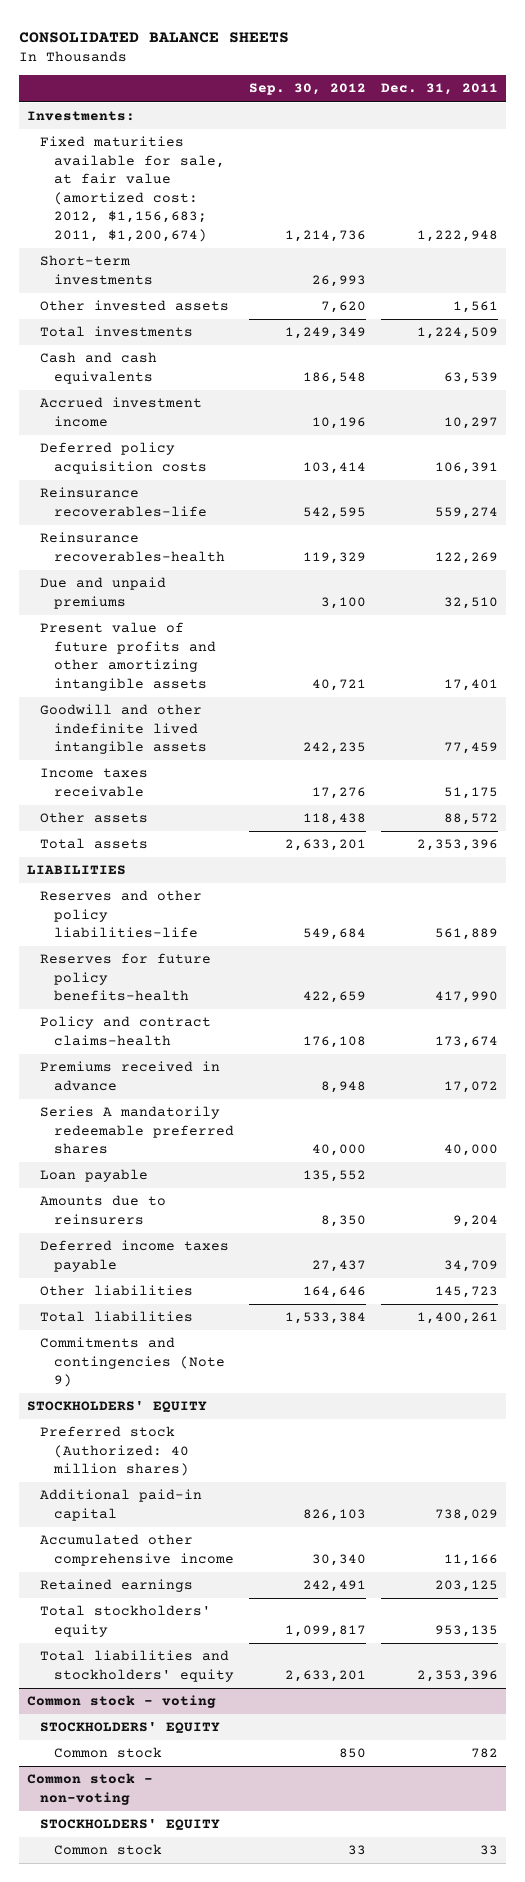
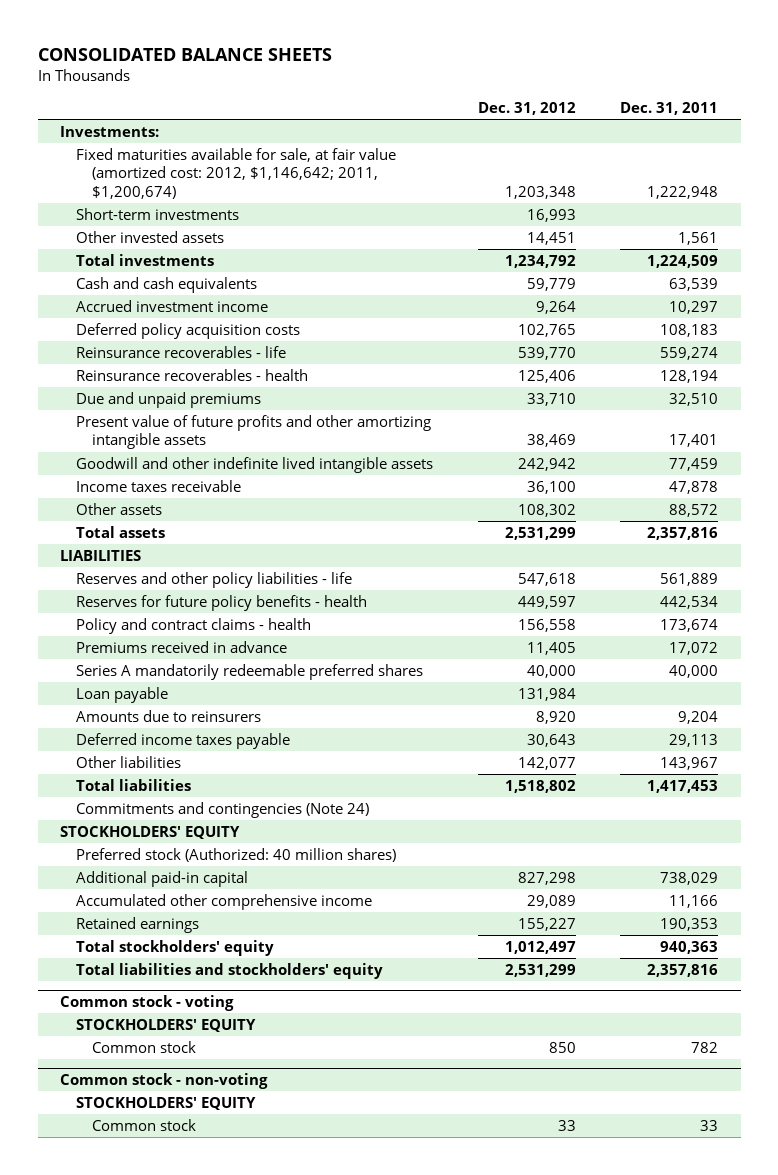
[249,83,367,96] Sep. 30, 2012 -> none
none -> [477,102,576,116] Dec. 31, 2012
[40,136,225,242] Fixed maturities available for sale, at fair value (amortized cost: 2012, $1,156,683; 2011, $1,200,674) -> [75,147,396,199] Fixed maturities available for sale, at fair value (amortized cost: 2012, $1,146,642; 2011, $1,200,674)
[435,461,499,474] 106,391 -> [660,323,719,337] 108,183
[40,487,207,517] Reinsurance recoverables-life -> [75,345,286,358] Reinsurance recoverables - life
[40,532,225,562] Reinsurance recoverables-health -> [75,368,308,381] Reinsurance recoverables - health
[435,551,499,564] 122,269 -> [660,369,719,383] 128,194
[444,786,499,799] 51,175 -> [669,480,719,494] 47,878
[417,839,499,852] 2,353,396 -> [647,526,719,540] 2,357,816
[40,890,203,939] Reserves and other policy liabilities-life -> [75,571,352,588] Reserves and other policy liabilities - life
[40,953,212,1002] Reserves for future policy benefits-health -> [75,594,367,611] Reserves for future policy benefits - health
[435,991,499,1004] 417,990 -> [660,595,719,609] 442,534
[40,1016,212,1046] Policy and contract claims-health -> [75,617,311,634] Policy and contract claims - health
[444,1259,499,1272] 34,709 -> [669,733,719,747] 29,113
[435,1286,499,1299] 145,723 -> [660,756,719,770] 143,967
[417,1312,499,1325] 1,400,261 -> [647,779,719,793] 1,417,453
[40,1337,225,1388] Commitments and contingencies (Note 9) -> [75,801,369,818] Commitments and contingencies (Note 24)
[435,1580,499,1593] 203,125 -> [660,917,719,931] 190,353
[435,1624,499,1637] 953,135 -> [660,940,719,954] 940,363
[417,1669,499,1682] 2,353,396 -> [647,963,719,977] 2,357,816

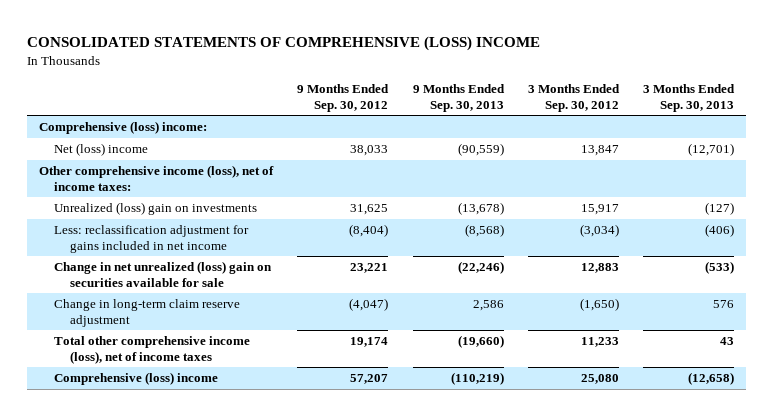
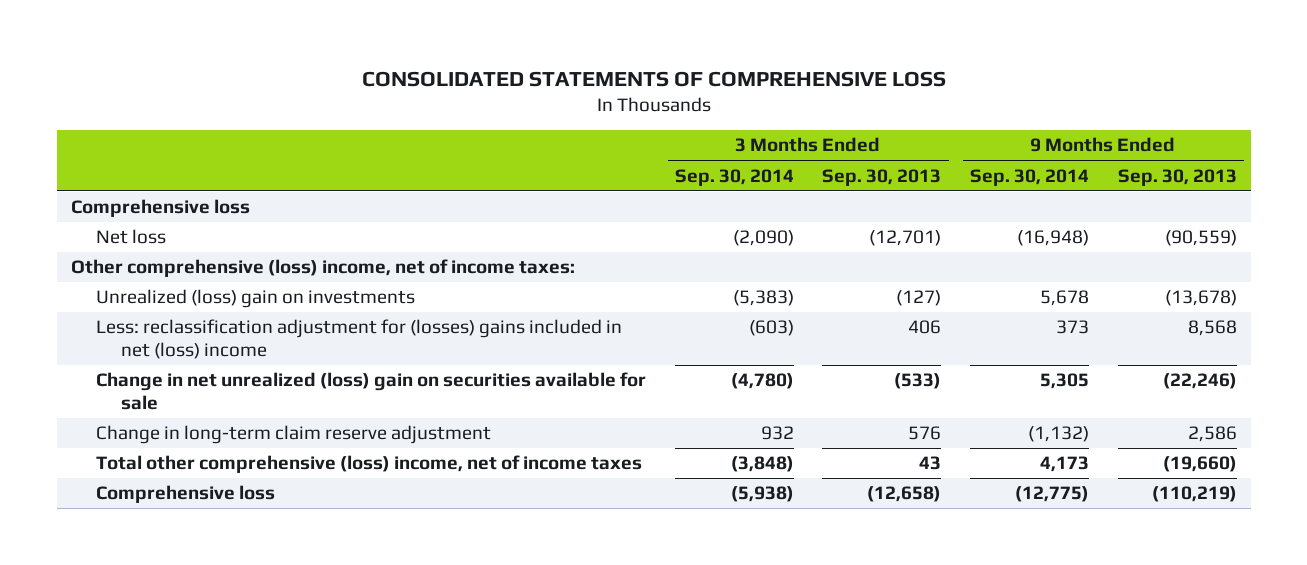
[26,36,540,52] CONSOLIDATED STATEMENTS OF COMPREHENSIVE (LOSS) INCOME -> [361,70,946,87] CONSOLIDATED STATEMENTS OF COMPREHENSIVE LOSS
[297,84,390,112] 9 Months Ended Sep. 30, 2012 -> none
[527,84,620,112] 3 Months Ended Sep. 30, 2012 -> none
none -> [674,168,794,186] Sep. 30, 2014
none -> [969,168,1089,186] Sep. 30, 2014
[38,121,207,135] Comprehensive (loss) income: -> [70,199,250,218] Comprehensive loss
[54,143,149,157] Net (loss) income -> [96,229,167,245] Net loss
[38,165,274,191] Other comprehensive income (loss), net of income taxes: -> [70,259,575,278] Other comprehensive (loss) income, net of income taxes:
[54,225,250,253] Less: reclassification adjustment for gains included in net income -> [96,319,623,359] Less: reclassification adjustment for (losses) gains included in net (loss) income
[464,224,504,238] (8,568) -> [1187,320,1237,337] 8,568
[705,224,735,238] (406) -> [908,320,942,335] 406
[54,336,251,364] Total other comprehensive income (loss), net of income taxes -> [96,455,643,474] Total other comprehensive (loss) income, net of income taxes
[54,372,219,386] Comprehensive (loss) income -> [96,485,276,504] Comprehensive loss

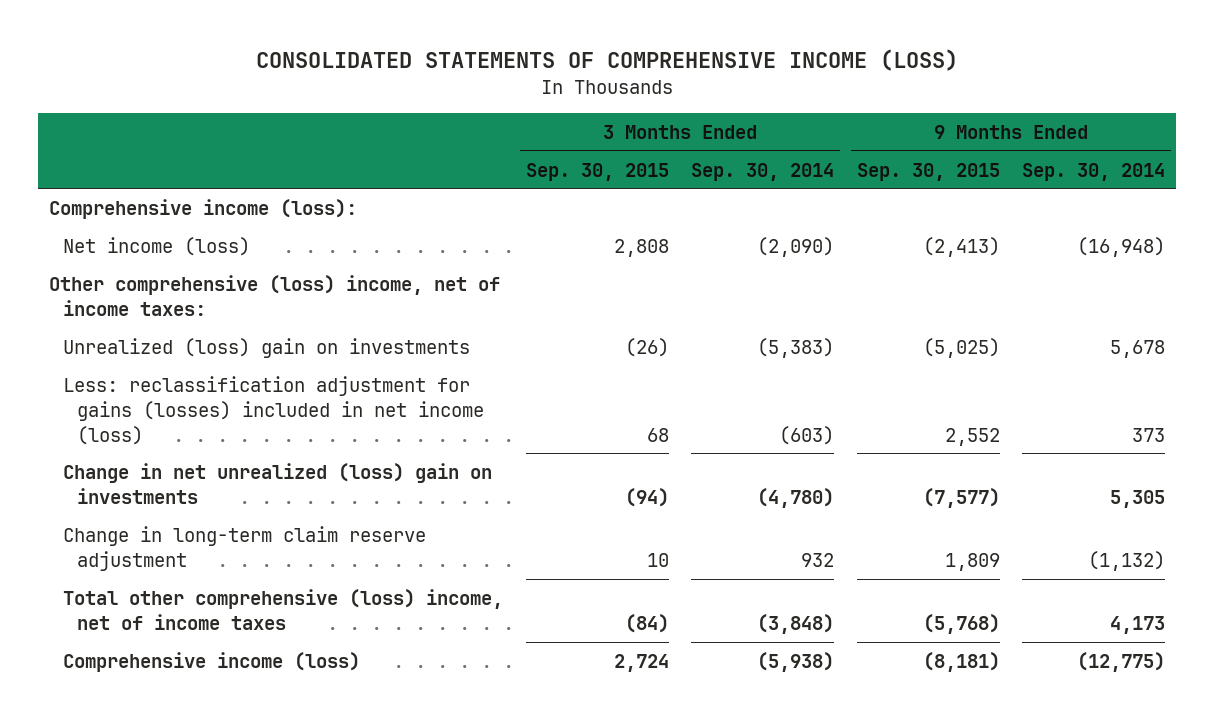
[361,70,946,87] CONSOLIDATED STATEMENTS OF COMPREHENSIVE LOSS -> [256,48,959,71] CONSOLIDATED STATEMENTS OF COMPREHENSIVE INCOME (LOSS)
[822,168,942,186] Sep. 30, 2013 -> none
[1117,168,1237,186] Sep. 30, 2013 -> none
none -> [525,162,669,181] Sep. 30, 2015
none -> [856,162,1000,181] Sep. 30, 2015
[70,199,250,218] Comprehensive loss -> [49,198,358,219] Comprehensive income (loss):
[96,229,167,245] Net loss -> [63,236,251,256] Net income (loss)
[96,319,623,359] Less: reclassification adjustment for (losses) gains included in net (loss) income -> [63,375,484,445] Less: reclassification adjustment for gains (losses) included in net income (loss)
[96,372,647,410] Change in net unrealized (loss) gain on securities available for sale -> [63,462,493,504] Change in net unrealized (loss) gain on investments
[96,485,276,504] Comprehensive loss -> [63,651,361,672] Comprehensive income (loss)

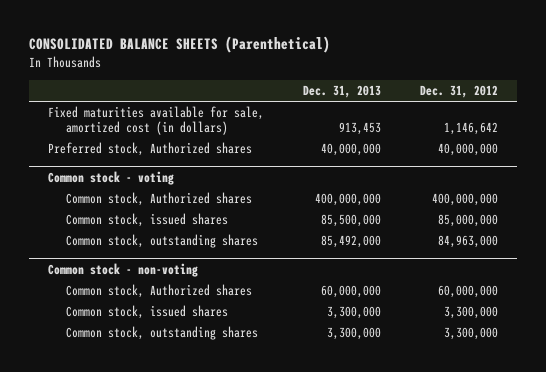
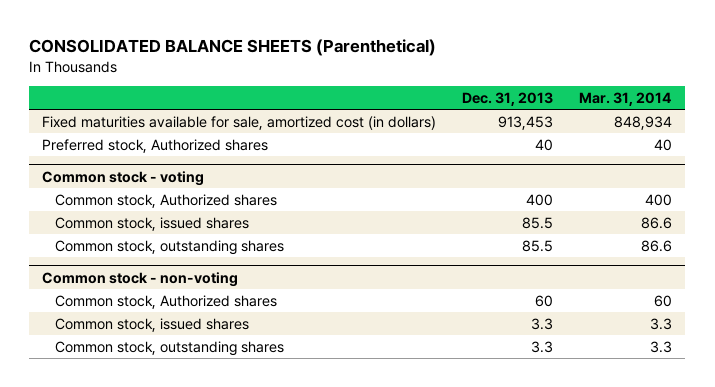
[419,85,498,99] Dec. 31, 2012 -> none
none -> [579,91,673,106] Mar. 31, 2014
[321,143,382,157] 40,000,000 -> [535,138,554,151] 40
[315,193,382,207] 400,000,000 -> [526,193,554,206] 400
[321,214,382,228] 85,500,000 -> [522,216,554,229] 85.5
[321,235,382,249] 85,492,000 -> [522,239,554,252] 85.5
[321,285,382,299] 60,000,000 -> [535,294,554,307] 60
[327,306,382,320] 3,300,000 -> [531,317,554,330] 3.3
[327,327,382,341] 3,300,000 -> [531,340,554,353] 3.3

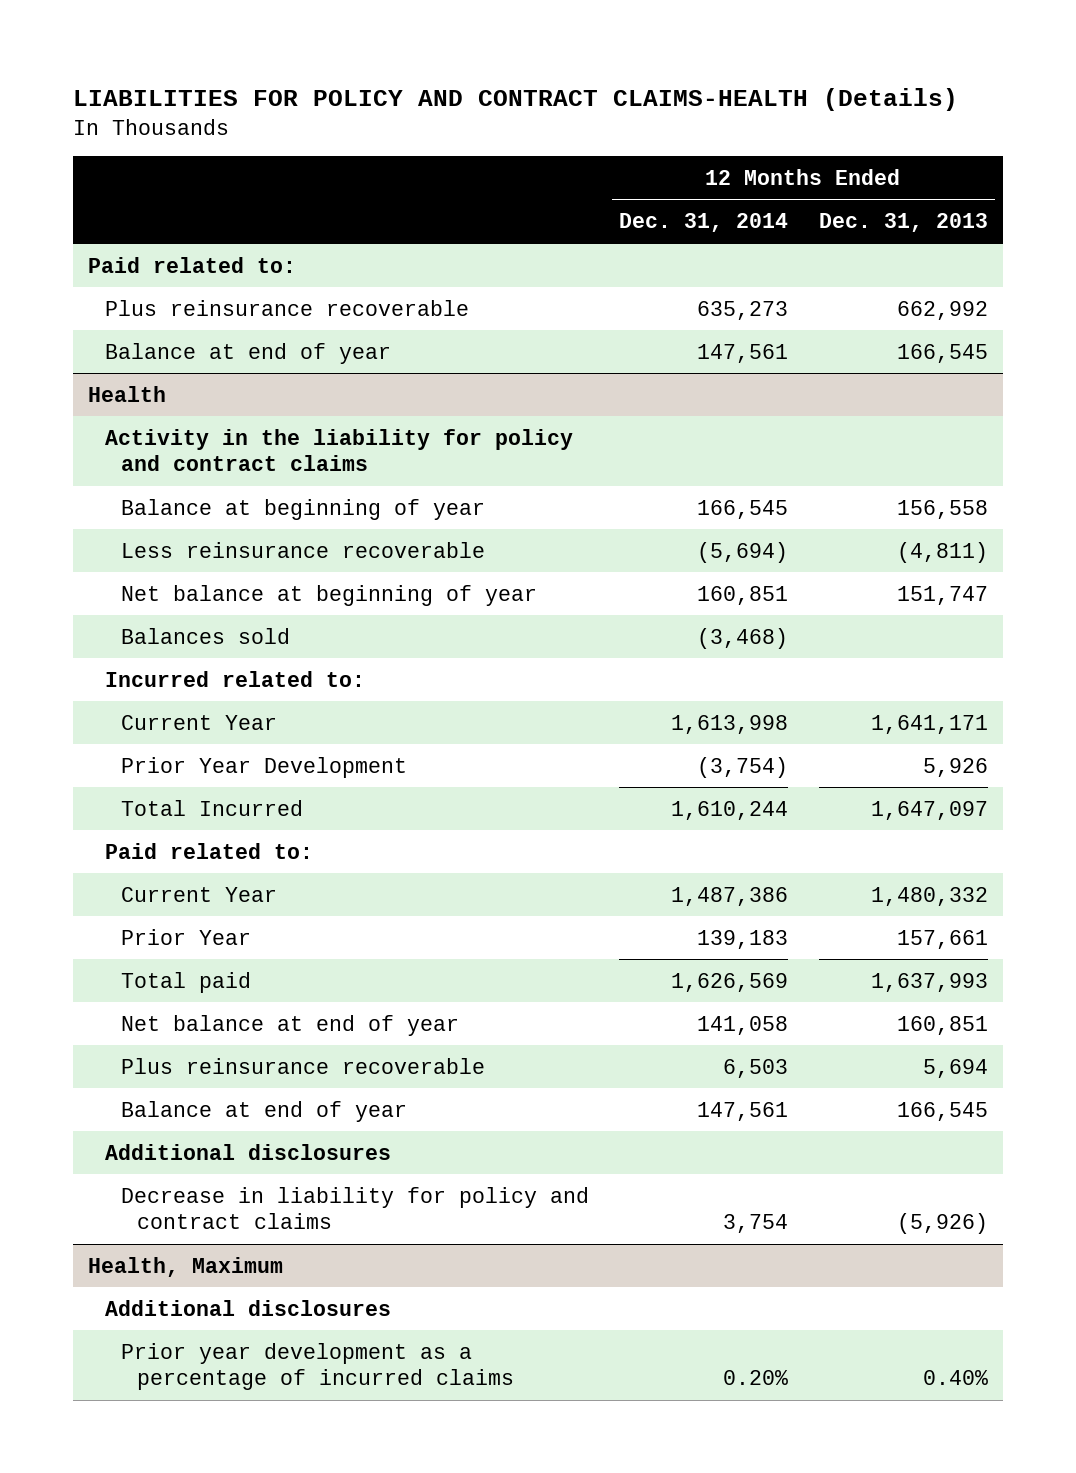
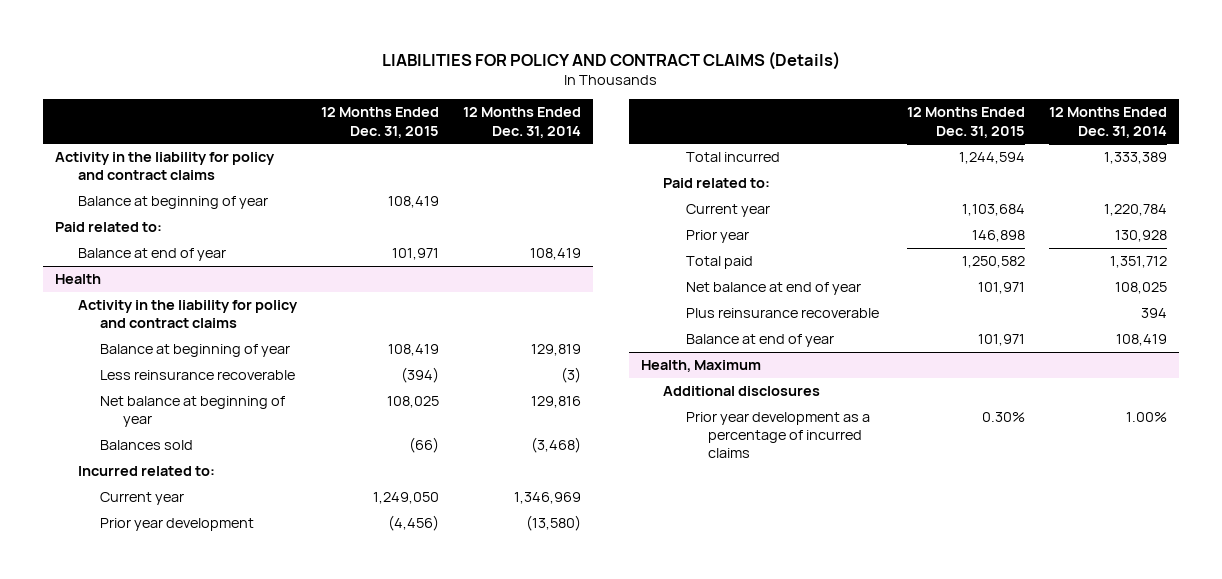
[73,88,959,112] LIABILITIES FOR POLICY AND CONTRACT CLAIMS-HEALTH (Details) -> [382,50,841,70] LIABILITIES FOR POLICY AND CONTRACT CLAIMS (Details)
[818,213,988,233] Dec. 31, 2013 -> none
none -> [320,107,439,138] 12 Months Ended Dec. 31, 2015
none -> [55,152,276,181] Activity in the liability for policy and contract claims
none -> [77,196,268,210] Balance at beginning of year
[104,299,469,316] Plus reinsurance recoverable -> none
[697,343,789,363] 147,561 -> [530,248,582,261] 108,419
[697,499,789,519] 166,545 -> [531,344,582,357] 129,819
[697,541,789,563] (5,694) -> [561,367,582,384] (3)
[697,585,789,605] 160,851 -> [531,396,582,409] 129,816
[120,714,277,730] Current Year -> [100,492,185,506] Current year
[671,714,789,734] 1,613,998 -> [514,492,582,505] 1,346,969
[120,756,407,778] Prior Year Development -> [100,518,255,532] Prior year development
[697,756,789,778] (3,754) -> [526,515,582,532] (13,580)
[120,799,303,816] Total Incurred -> [685,152,780,163] Total incurred
[671,800,789,820] 1,610,244 -> [1103,152,1167,165] 1,333,389
[104,1143,391,1160] Additional disclosures -> none
[120,1186,589,1230] Decrease in liability for policy and contract claims -> none
[120,886,277,902] Current Year -> [685,204,770,218] Current year
[671,886,789,906] 1,487,386 -> [1103,204,1167,217] 1,220,784
[120,928,251,945] Prior Year -> [685,230,749,244] Prior year
[697,929,789,949] 139,183 -> [1114,230,1167,243] 130,928
[671,972,789,992] 1,626,569 -> [1109,256,1167,269] 1,351,712
[697,1015,789,1035] 141,058 -> [1114,282,1167,295] 108,025
[723,1058,789,1078] 6,503 -> [1140,308,1167,319] 394
[697,1101,789,1121] 147,561 -> [1115,334,1167,347] 108,419
[723,1370,789,1386] 0.20% -> [1125,412,1167,423] 1.00%

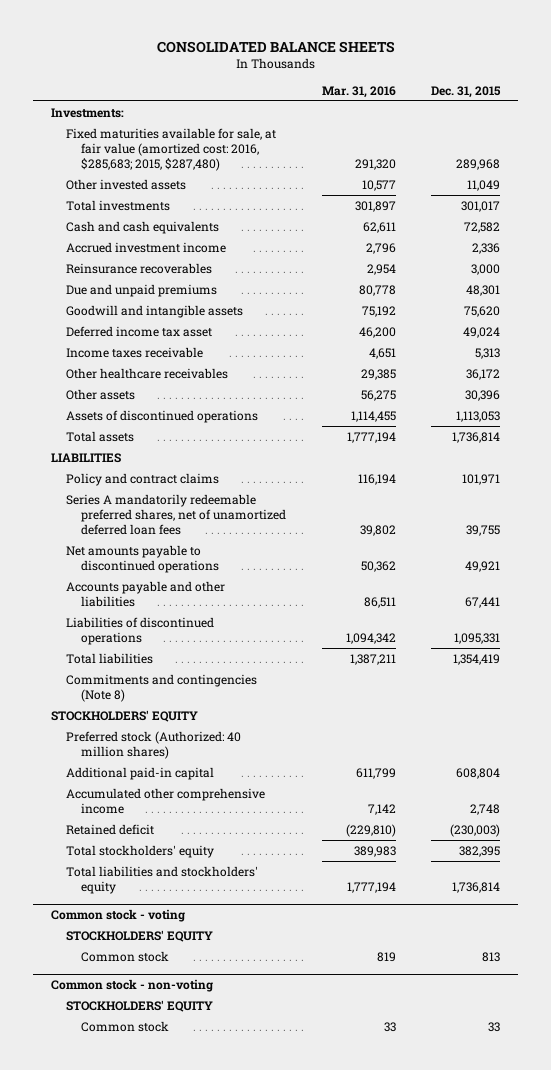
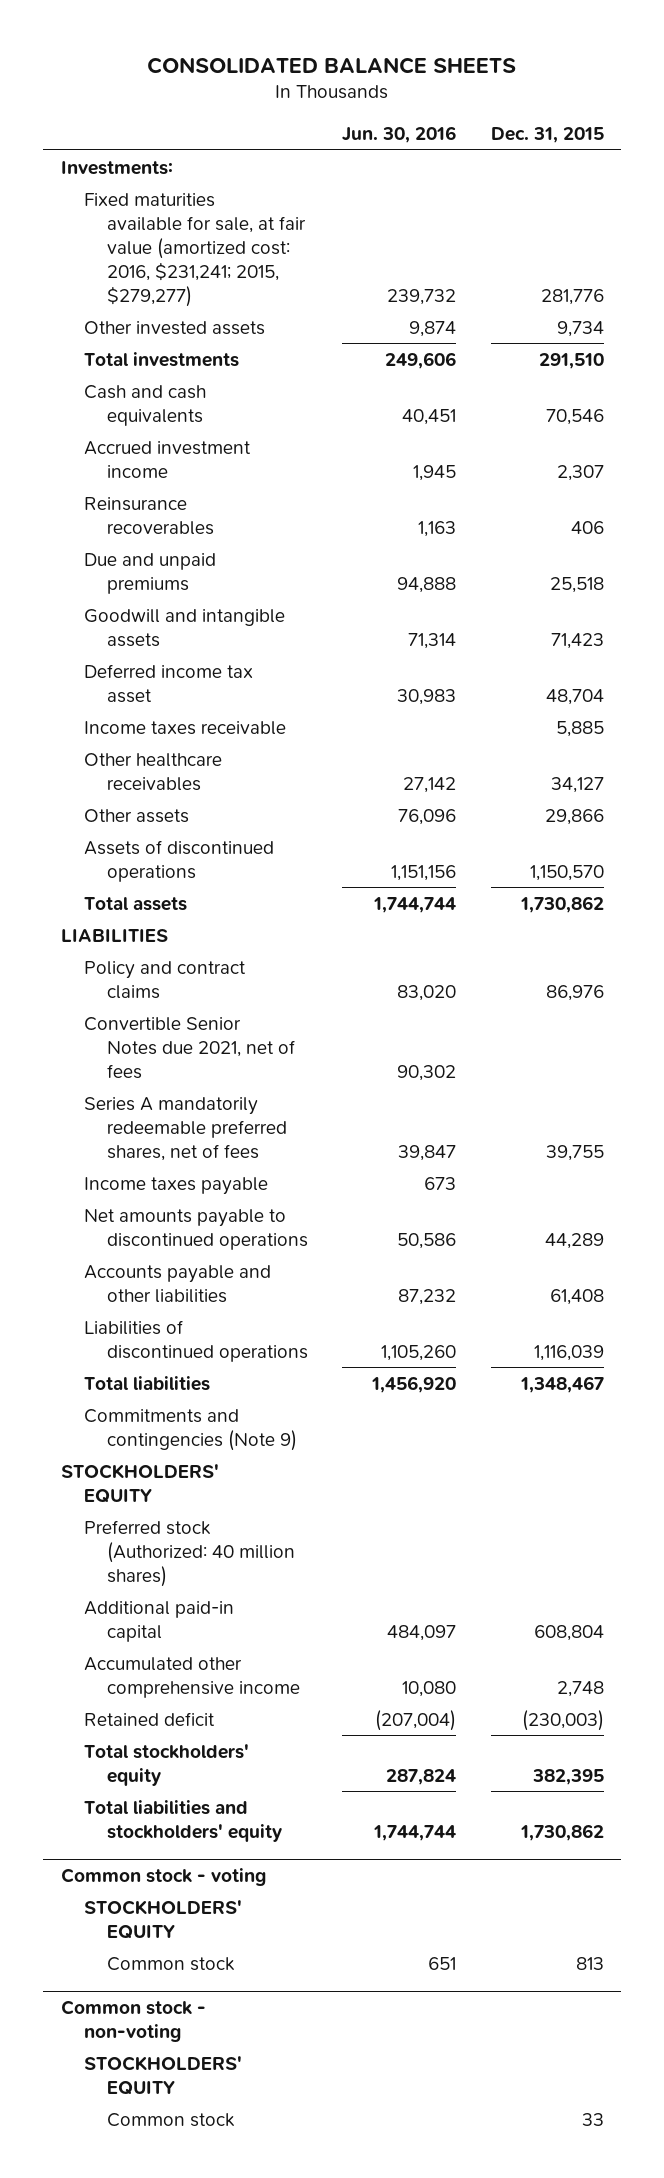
[321,85,396,98] Mar. 31, 2016 -> none
none -> [342,125,457,143] Jun. 30, 2016
[65,127,276,171] Fixed maturities available for sale, at fair value (amortized cost: 2016, $285,683; 2015, $287,480) -> [83,192,306,307] Fixed maturities available for sale, at fair value (amortized cost: 2016, $231,241; 2015, $279,277)
[456,158,501,170] 289,968 -> [540,288,604,305] 281,776
[467,179,501,191] 11,049 -> [556,320,604,337] 9,734
[461,200,501,212] 301,017 -> [538,352,604,369] 291,510
[464,221,501,233] 72,582 -> [545,408,604,425] 70,546
[472,242,501,254] 2,336 -> [556,464,604,481] 2,307
[471,263,501,275] 3,000 -> [570,520,604,534] 406
[466,284,501,296] 48,301 -> [549,576,604,593] 25,518
[464,305,501,317] 75,620 -> [550,632,604,649] 71,423
[463,326,501,338] 49,024 -> [545,688,604,705] 48,704
[475,347,501,359] 5,313 -> [555,720,604,737] 5,885
[466,368,501,380] 36,172 -> [550,776,604,793] 34,127
[465,389,501,401] 30,396 -> [544,808,604,825] 29,866
[456,410,501,422] 1,113,053 -> [529,864,604,881] 1,150,570
[452,431,501,443] 1,736,814 -> [519,895,604,913] 1,730,862
[462,473,501,485] 101,971 -> [545,984,604,1001] 86,976
none -> [83,1016,295,1079] Convertible Senior Notes due 2021, net of fees
[65,493,286,535] Series A mandatorily redeemable preferred shares, net of unamortized deferred loan fees -> [83,1096,287,1161] Series A mandatorily redeemable preferred shares, net of fees
none -> [83,1176,268,1195] Income taxes payable
[465,560,501,572] 49,921 -> [544,1232,604,1249] 44,289
[465,596,501,608] 67,441 -> [549,1288,604,1305] 61,408
[454,632,501,644] 1,095,331 -> [533,1344,604,1361] 1,116,039
[453,653,501,665] 1,354,419 -> [519,1375,604,1393] 1,348,467
[65,673,257,702] Commitments and contingencies (Note 8) -> [83,1408,297,1451] Commitments and contingencies (Note 9)
[452,881,501,893] 1,736,814 -> [519,1823,604,1841] 1,730,862

